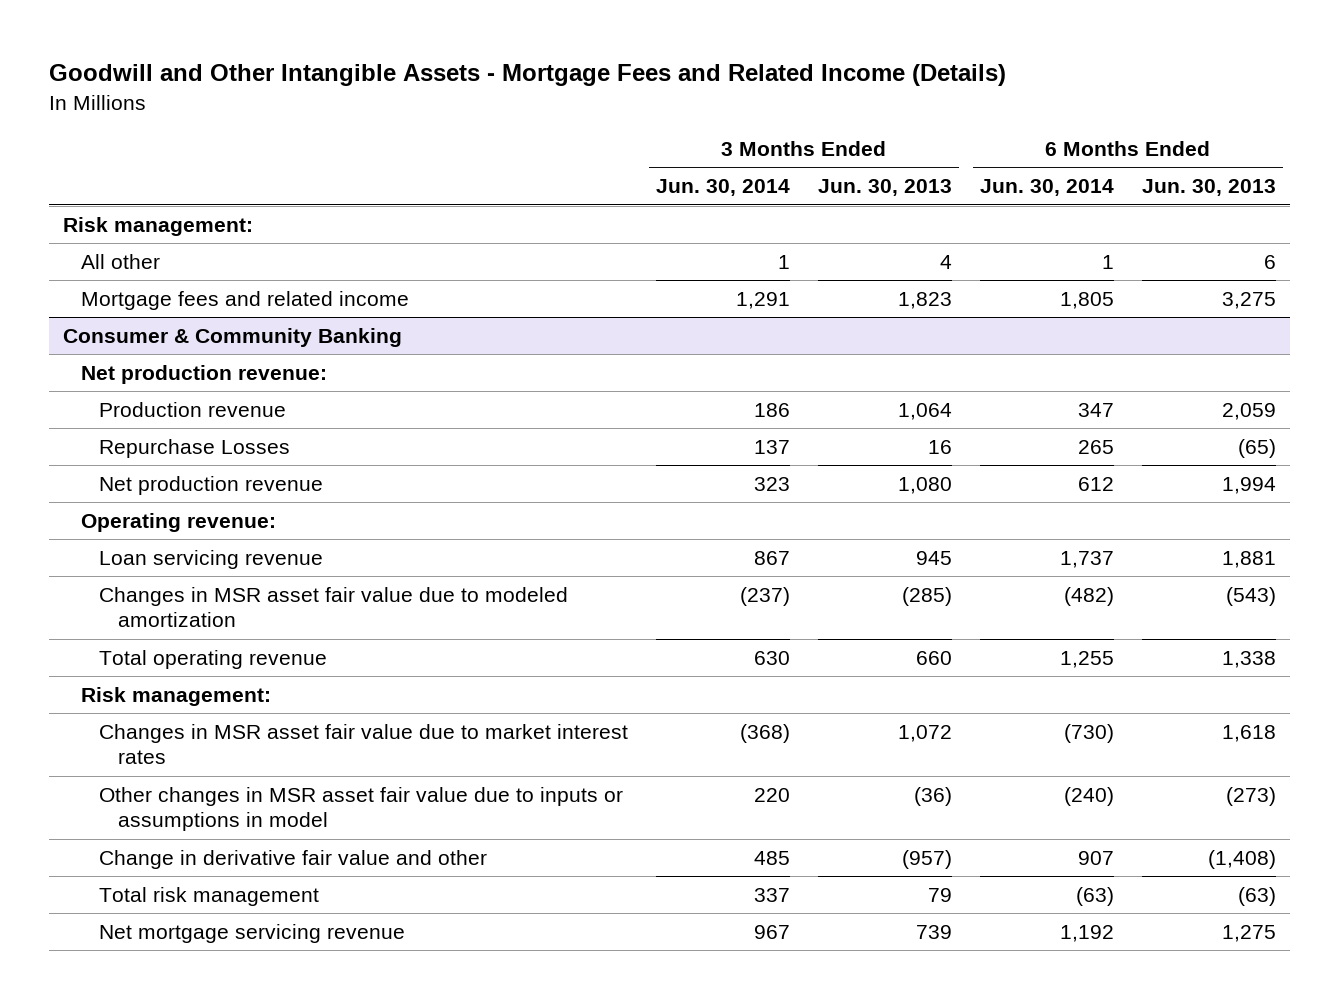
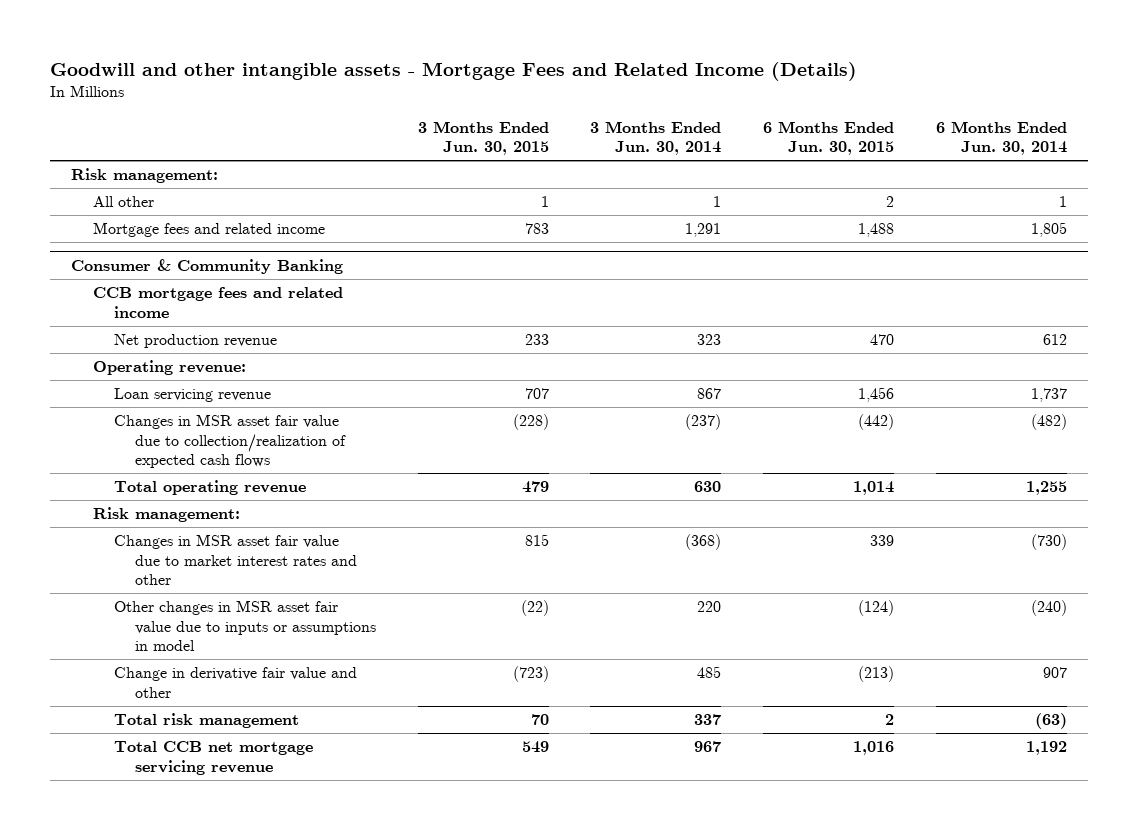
[48,64,1006,87] Goodwill and Other Intangible Assets - Mortgage Fees and Related Income (Details) -> [50,61,858,81] Goodwill and other intangible assets - Mortgage Fees and Related Income (Details)
[818,179,953,197] Jun. 30, 2013 -> none
[1142,179,1277,197] Jun. 30, 2013 -> none
none -> [417,120,549,156] 3 Months Ended Jun. 30, 2015
none -> [763,120,895,156] 6 Months Ended Jun. 30, 2015
[81,364,328,384] Net production revenue: -> none
[99,401,287,417] Production revenue -> none
[99,438,291,458] Repurchase Losses -> none
none -> [92,287,343,318] CCB mortgage fees and related income
[99,586,569,628] Changes in MSR asset fair value due to modeled amortization -> [113,414,347,469] Changes in MSR asset fair value due to collection/realization of expected cash flows
[99,723,629,765] Changes in MSR asset fair value due to market interest rates -> [113,534,358,586] Changes in MSR asset fair value due to market interest rates and other
[99,923,406,943] Net mortgage servicing revenue -> [113,741,313,775] Total CCB net mortgage servicing revenue

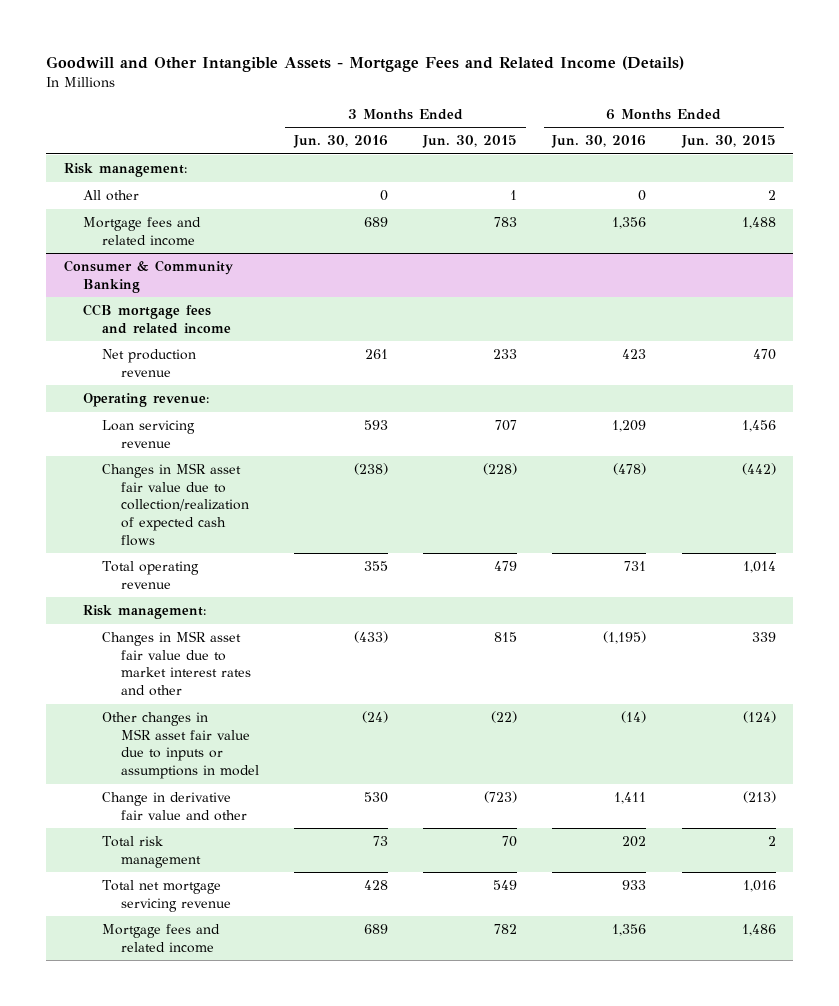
[50,61,858,81] Goodwill and other intangible assets - Mortgage Fees and Related Income (Details) -> [46,55,685,72] Goodwill and Other Intangible Assets - Mortgage Fees and Related Income (Details)
[590,120,722,156] 3 Months Ended Jun. 30, 2014 -> none
[935,120,1067,156] 6 Months Ended Jun. 30, 2014 -> none
none -> [293,135,389,149] Jun. 30, 2016
none -> [551,135,647,149] Jun. 30, 2016
[113,741,313,775] Total CCB net mortgage servicing revenue -> [101,880,231,912] Total net mortgage servicing revenue
none -> [101,924,220,953] Mortgage fees and related income

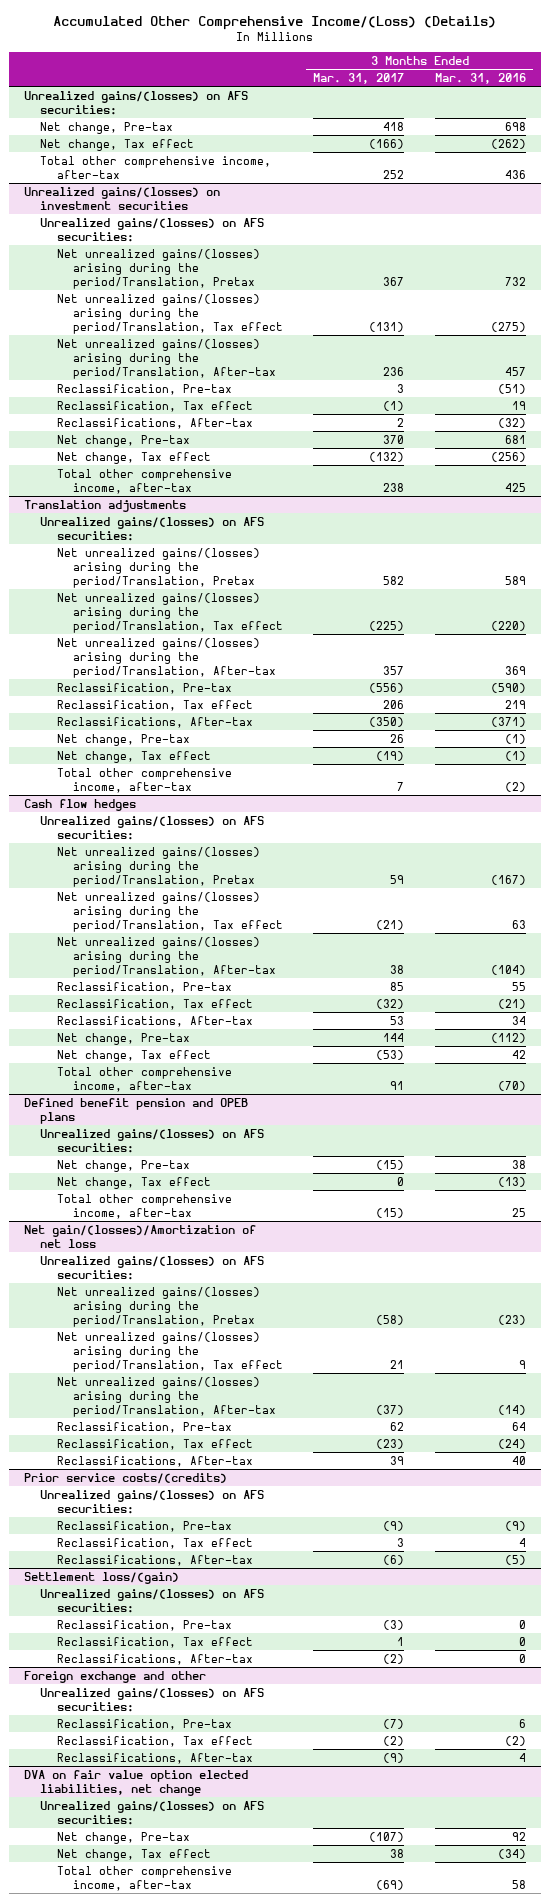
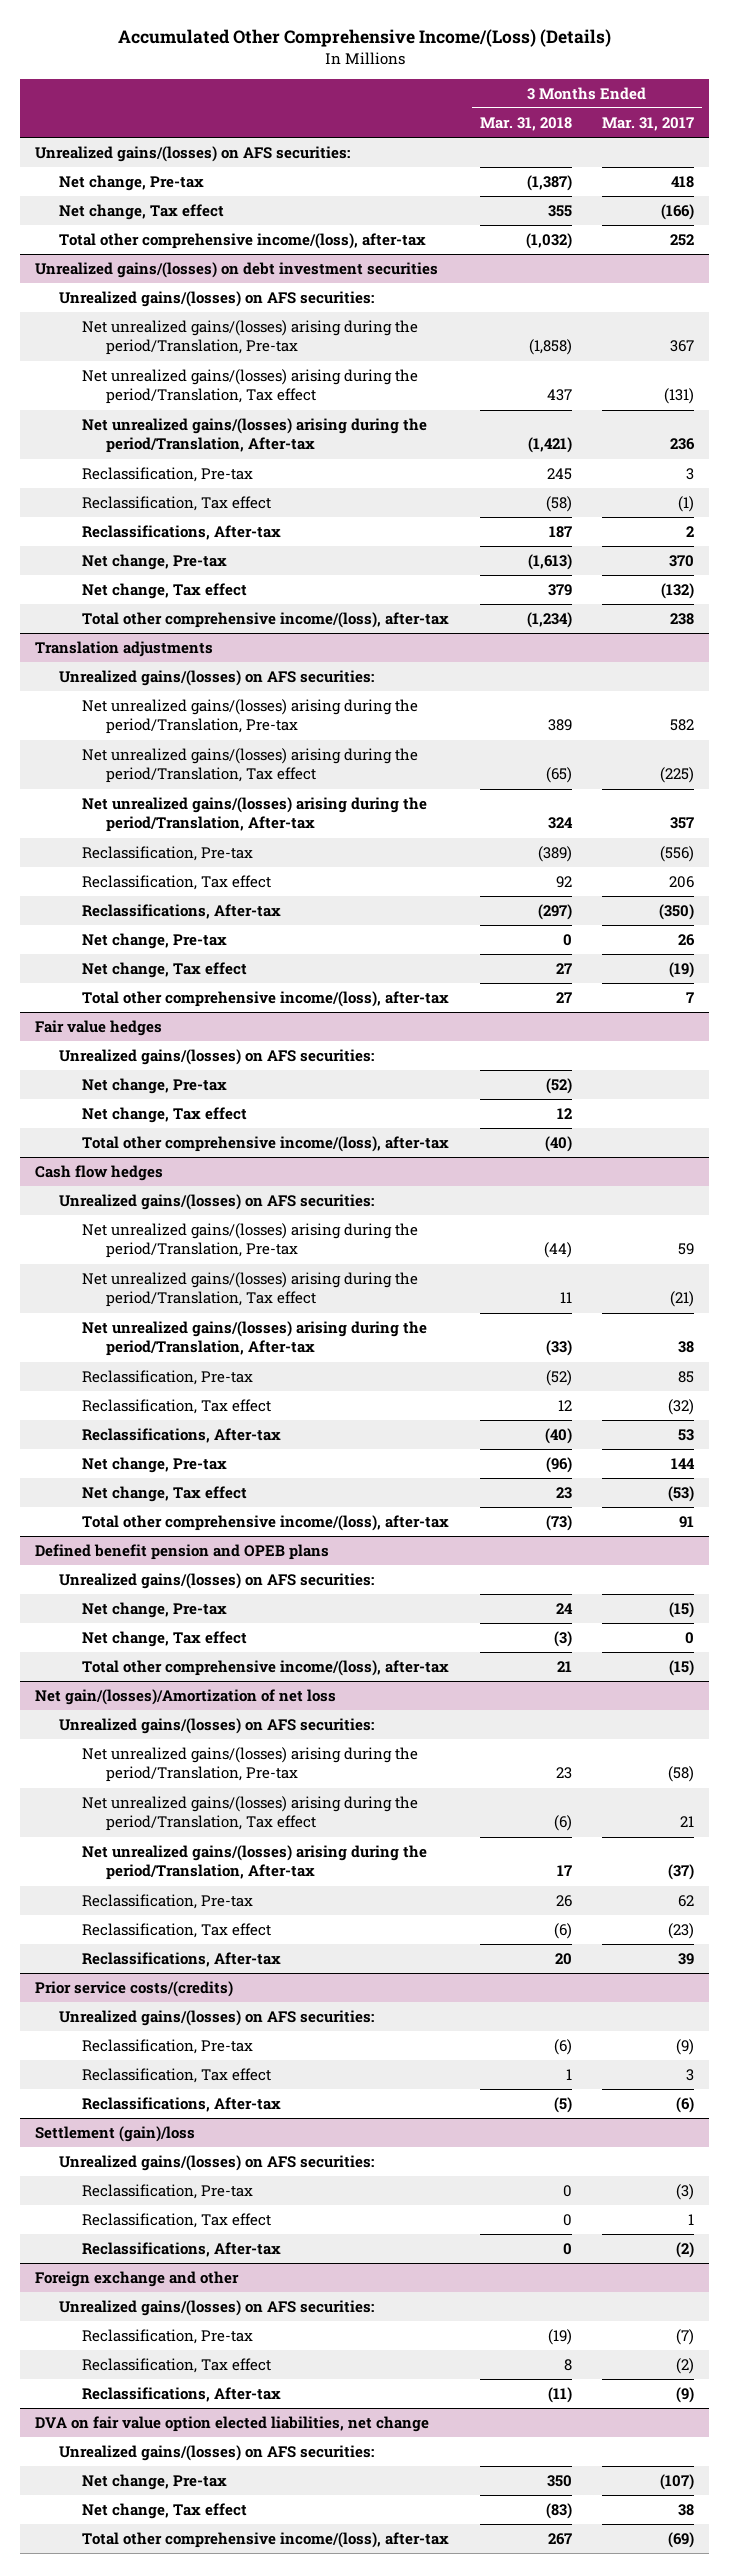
[434,72,526,84] Mar. 31, 2016 -> none
none -> [479,116,572,131] Mar. 31, 2018
[40,155,272,179] Total other comprehensive income, after-tax -> [58,232,426,249] Total other comprehensive income/(loss), after-tax
[24,186,221,210] Unrealized gains/(losses) on investment securities -> [35,261,439,278] Unrealized gains/(losses) on debt investment securities
[56,248,260,289] Net unrealized gains/(losses) arising during the period/Translation, Pretax -> [82,319,419,356] Net unrealized gains/(losses) arising during the period/Translation, Pre-tax
[56,468,232,494] Total other comprehensive income, after-tax -> [82,611,450,628] Total other comprehensive income/(loss), after-tax
[56,547,260,588] Net unrealized gains/(losses) arising during the period/Translation, Pretax -> [82,698,419,735] Net unrealized gains/(losses) arising during the period/Translation, Pre-tax
[56,767,232,793] Total other comprehensive income, after-tax -> [82,990,450,1007] Total other comprehensive income/(loss), after-tax
none -> [35,1019,163,1036] Fair value hedges
none -> [58,1048,374,1065] Unrealized gains/(losses) on AFS securities:
none -> [82,1077,228,1094] Net change, Pre-tax
none -> [82,1106,248,1123] Net change, Tax effect
none -> [82,1135,450,1152] Total other comprehensive income/(loss), after-tax
[56,846,260,887] Net unrealized gains/(losses) arising during the period/Translation, Pretax -> [82,1222,419,1259] Net unrealized gains/(losses) arising during the period/Translation, Pre-tax
[56,1066,232,1092] Total other comprehensive income, after-tax -> [82,1514,450,1531] Total other comprehensive income/(loss), after-tax
[56,1193,232,1219] Total other comprehensive income, after-tax -> [82,1659,450,1676] Total other comprehensive income/(loss), after-tax
[56,1286,260,1327] Net unrealized gains/(losses) arising during the period/Translation, Pretax -> [82,1746,419,1783] Net unrealized gains/(losses) arising during the period/Translation, Pre-tax
[24,1571,180,1584] Settlement loss/(gain) -> [35,2125,196,2142] Settlement (gain)/loss
[56,1865,232,1891] Total other comprehensive income, after-tax -> [82,2531,450,2548] Total other comprehensive income/(loss), after-tax

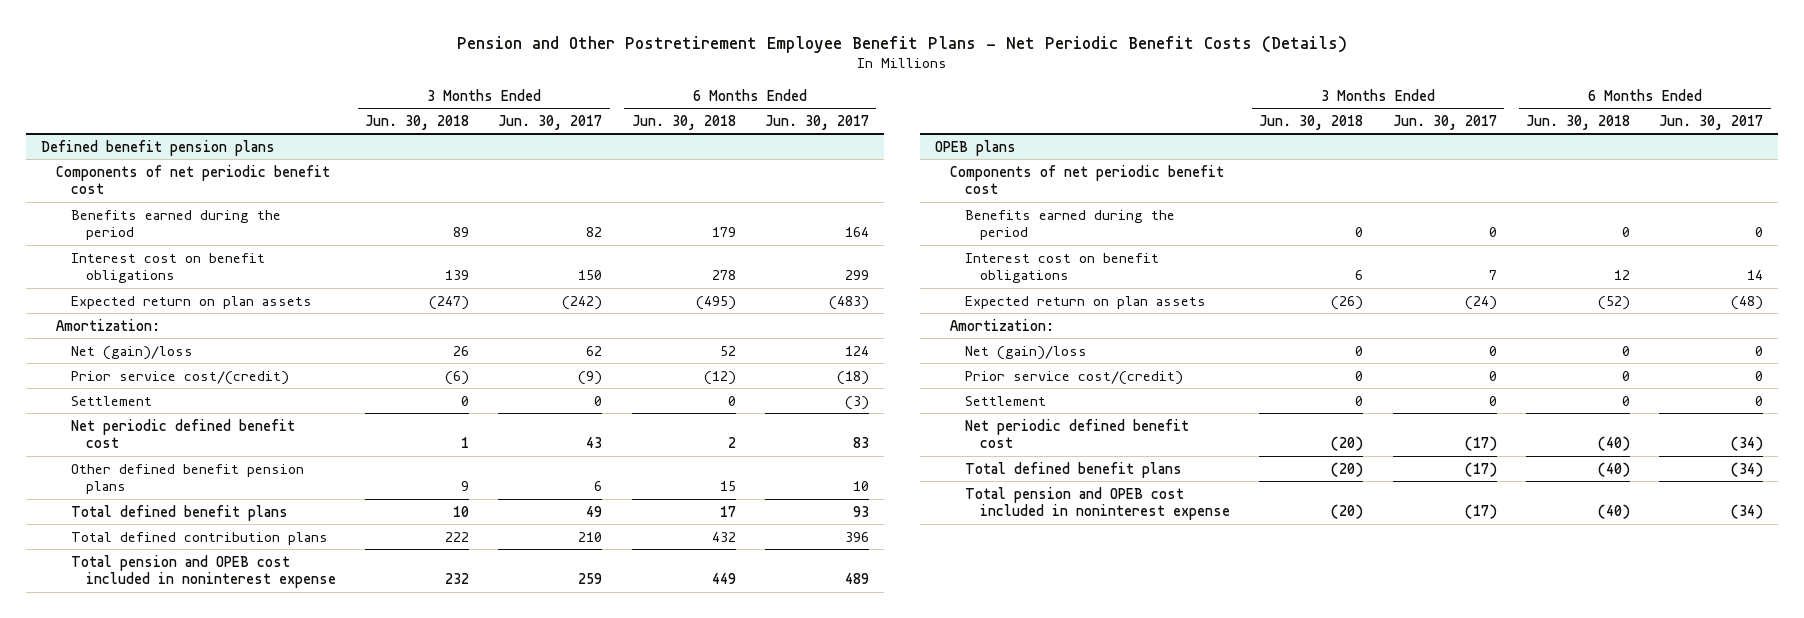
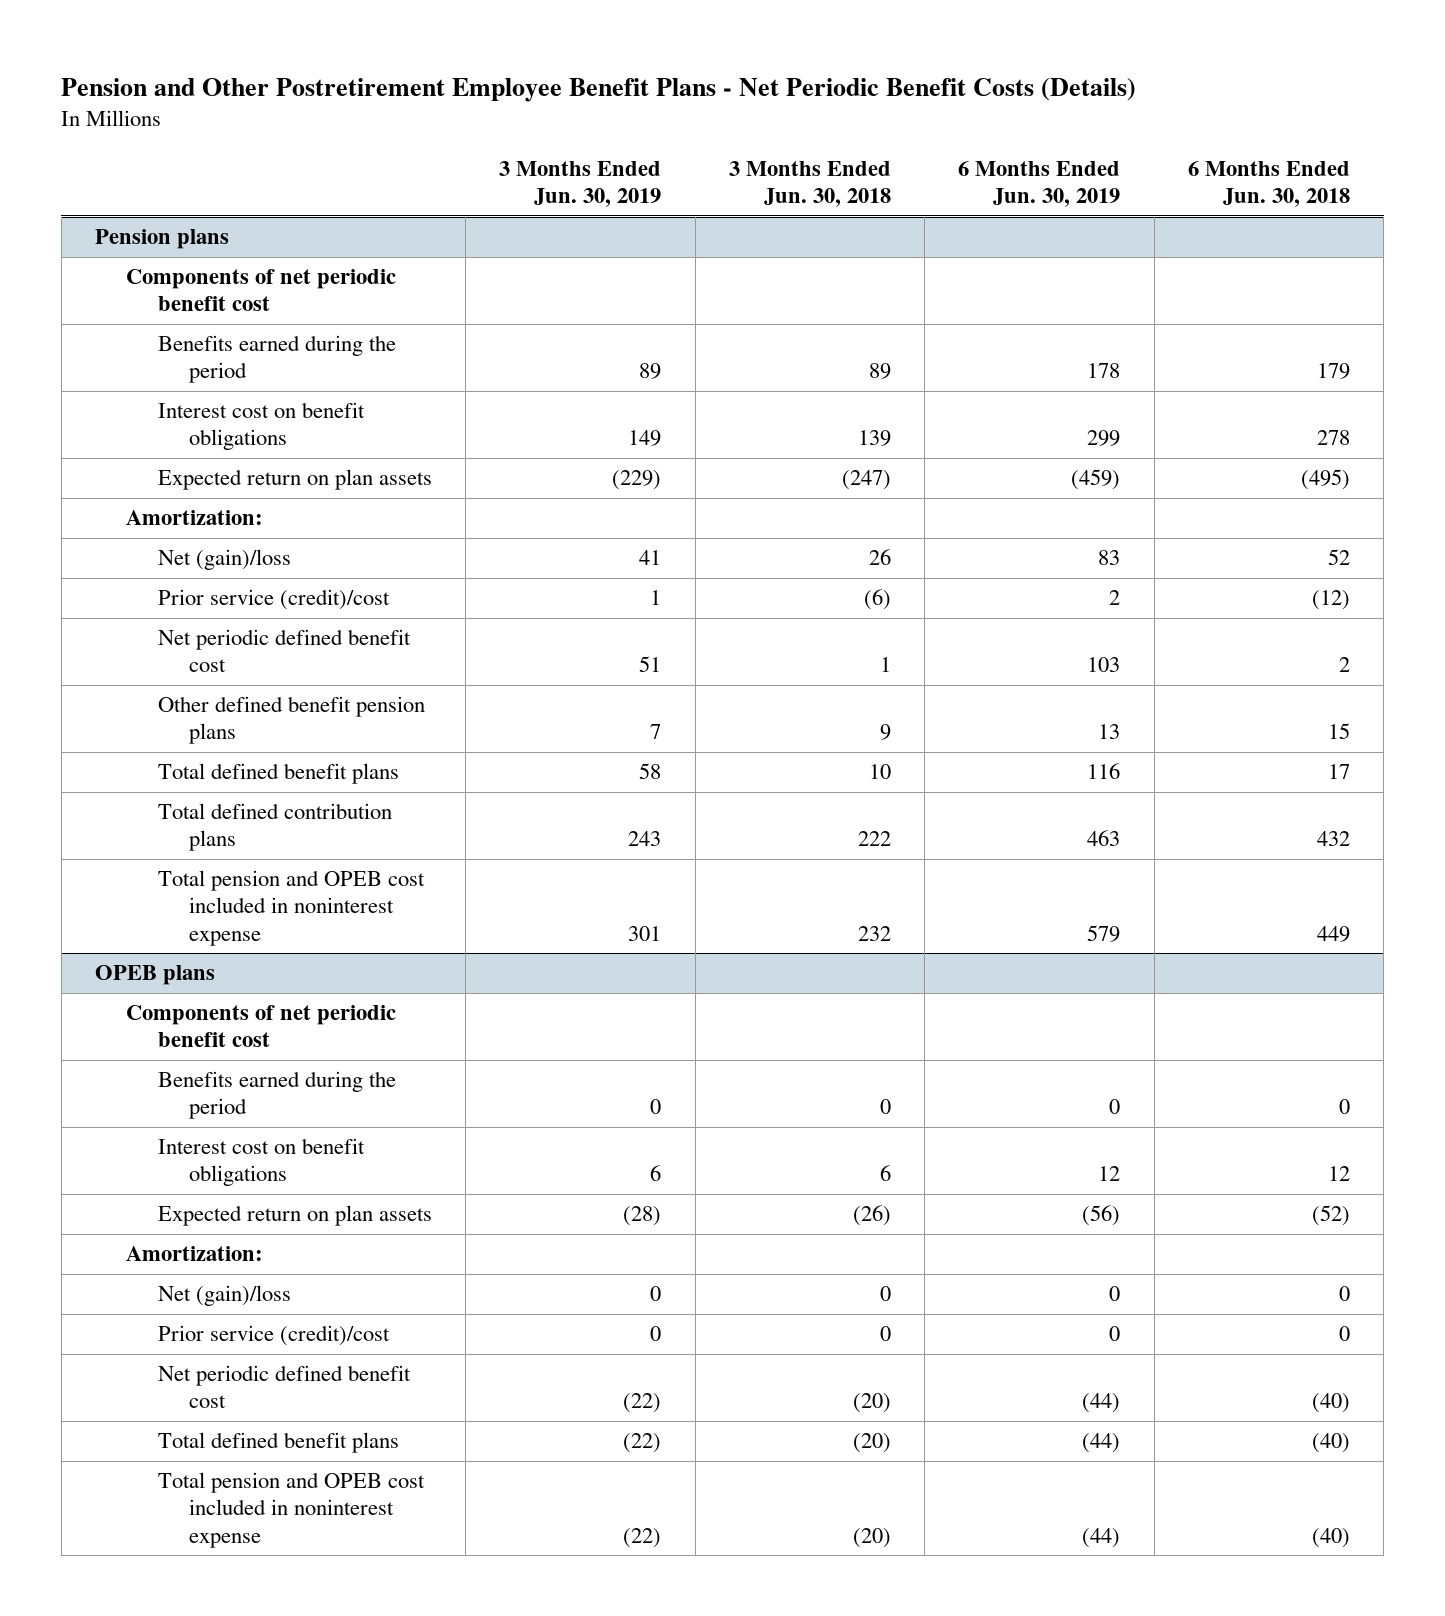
[498,114,603,130] Jun. 30, 2017 -> none
[765,114,870,130] Jun. 30, 2017 -> none
none -> [499,161,662,208] 3 Months Ended Jun. 30, 2019
none -> [958,161,1121,208] 6 Months Ended Jun. 30, 2019
[40,139,275,156] Defined benefit pension plans -> [94,229,229,250] Pension plans
[70,395,152,406] Settlement -> none
[70,370,289,385] Prior service cost/(credit) -> [157,589,390,611] Prior service (credit)/cost
[965,395,1047,406] Settlement -> none
[965,370,1184,385] Prior service cost/(credit) -> [157,1325,390,1347] Prior service (credit)/cost

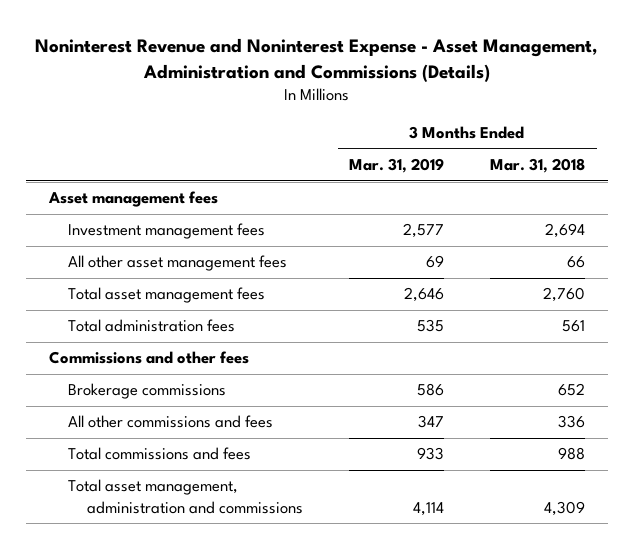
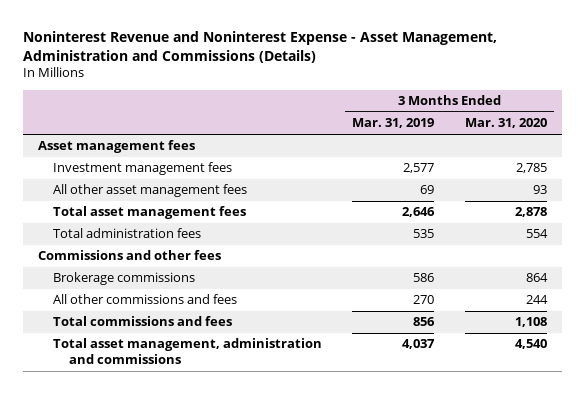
[490,158,586,174] Mar. 31, 2018 -> none
none -> [464,118,547,129] Mar. 31, 2020
[418,415,445,429] 347 -> [413,295,435,305] 270
[417,447,445,461] 933 -> [413,317,436,327] 856
[413,501,445,516] 4,114 -> [402,339,436,350] 4,037

